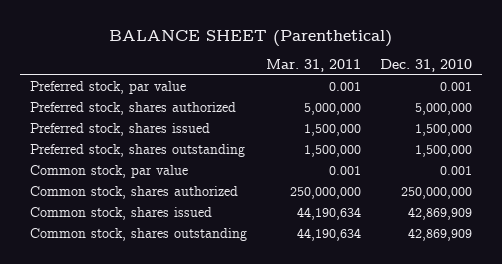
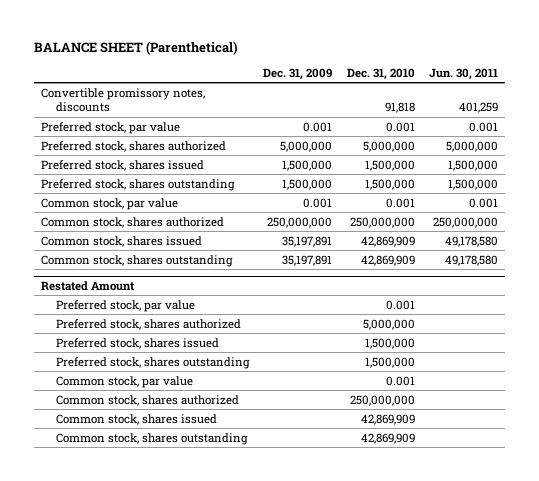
[265,59,361,73] Mar. 31, 2011 -> none
none -> [263,67,333,80] Dec. 31, 2009
none -> [429,67,499,80] Jun. 30, 2011
none -> [41,87,206,113] Convertible promissory notes, discounts
none -> [41,280,136,291] Restated Amount
none -> [55,299,195,312] Preferred stock, par value
none -> [55,318,241,330] Preferred stock, shares authorized
none -> [55,337,219,349] Preferred stock, shares issued
none -> [55,356,250,369] Preferred stock, shares outstanding
none -> [55,375,193,388] Common stock, par value
none -> [55,394,239,406] Common stock, shares authorized
none -> [55,413,217,425] Common stock, shares issued
none -> [55,432,248,445] Common stock, shares outstanding

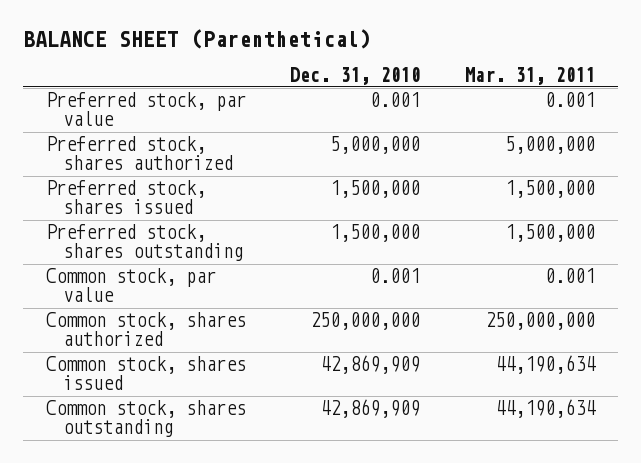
[263,67,333,80] Dec. 31, 2009 -> none
[429,67,499,80] Jun. 30, 2011 -> none
none -> [465,66,596,85] Mar. 31, 2011
[41,87,206,113] Convertible promissory notes, discounts -> none
[41,280,136,291] Restated Amount -> none
[55,299,195,312] Preferred stock, par value -> none
[55,318,241,330] Preferred stock, shares authorized -> none
[55,337,219,349] Preferred stock, shares issued -> none
[55,356,250,369] Preferred stock, shares outstanding -> none
[55,375,193,388] Common stock, par value -> none
[55,394,239,406] Common stock, shares authorized -> none
[55,413,217,425] Common stock, shares issued -> none
[55,432,248,445] Common stock, shares outstanding -> none

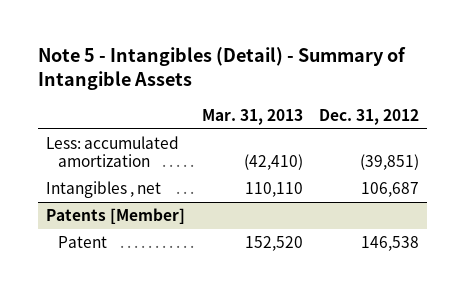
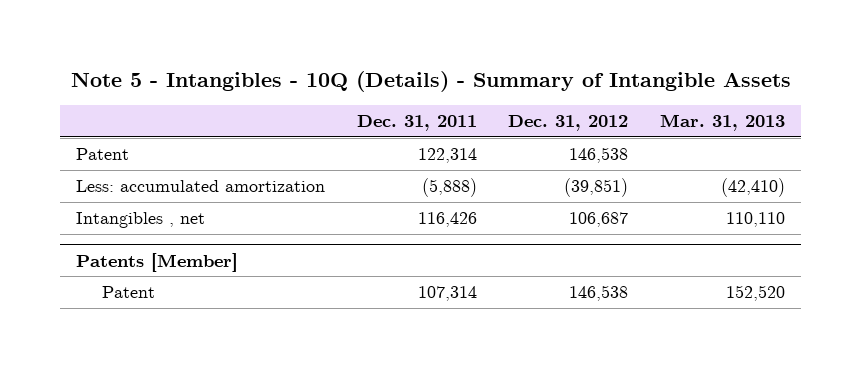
[38,47,407,91] Note 5 - Intangibles (Detail) - Summary of Intangible Assets -> [70,71,791,93] Note 5 - Intangibles - 10Q (Details) - Summary of Intangible Assets
none -> [356,114,477,131] Dec. 31, 2011
none -> [75,147,129,160] Patent

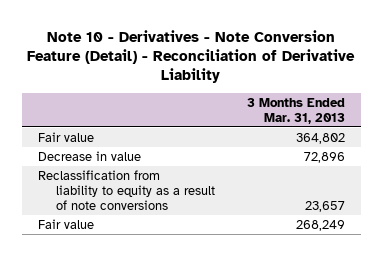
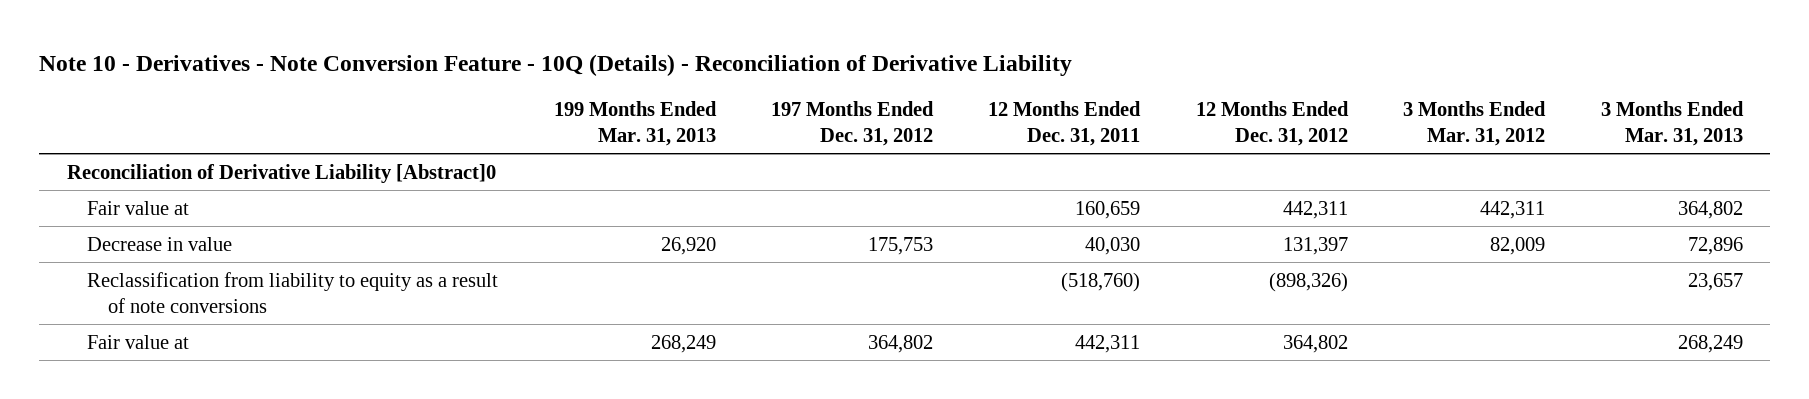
[27,29,356,84] Note 10 - Derivatives - Note Conversion Feature (Detail) - Reconciliation of Derivative Liability -> [38,53,1072,76] Note 10 - Derivatives - Note Conversion Feature - 10Q (Details) - Reconciliation of Derivative Liability
none -> [553,100,717,147] 199 Months Ended Mar. 31, 2013
none -> [771,100,935,147] 197 Months Ended Dec. 31, 2012
none -> [988,100,1142,147] 12 Months Ended Dec. 31, 2011
none -> [1195,100,1349,147] 12 Months Ended Dec. 31, 2012
none -> [1403,100,1547,147] 3 Months Ended Mar. 31, 2012
none -> [66,163,496,183] Reconciliation of Derivative Liability [Abstract]0
[38,131,95,142] Fair value -> [87,200,190,215] Fair value at
[38,218,95,229] Fair value -> [87,334,190,349] Fair value at

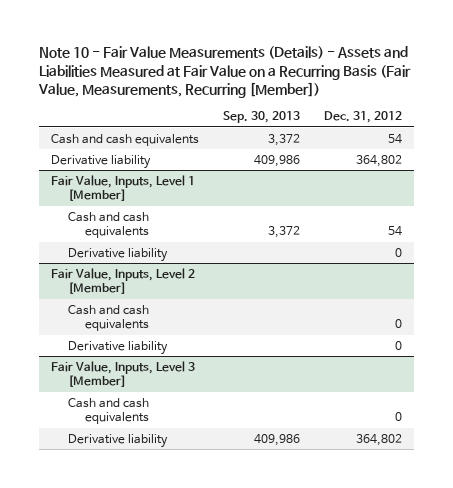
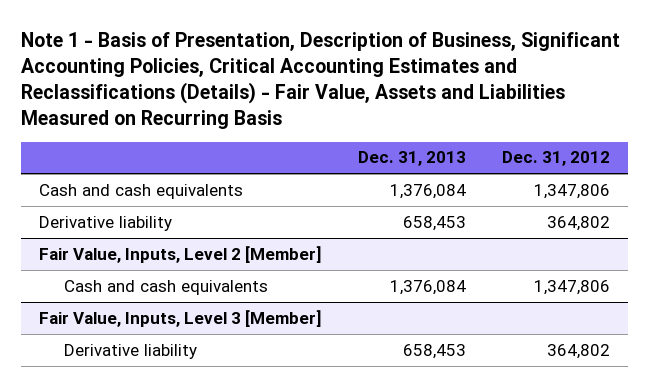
[38,46,412,98] Note 10 - Fair Value Measurements (Details) - Assets and Liabilities Measured at Fair Value on a Recurring Basis (Fair Value, Measurements, Recurring [Member]) -> [20,31,620,129] Note 1 - Basis of Presentation, Description of Business, Significant Accounting Policies, Critical Accounting Estimates and Reclassifications (Details) - Fair Value, Assets and Liabilities Measured on Recurring Basis
[222,111,300,124] Sep. 30, 2013 -> none
none -> [357,151,466,167] Dec. 31, 2013
[387,133,402,144] 54 -> [533,183,610,199] 1,347,806
[50,174,195,202] Fair Value, Inputs, Level 1 [Member] -> none
[67,211,149,239] Cash and cash equivalents -> none
[67,247,168,262] Derivative liability -> none
[67,340,168,355] Derivative liability -> none
[394,319,402,329] 0 -> [533,279,610,295] 1,347,806
[67,397,149,425] Cash and cash equivalents -> none

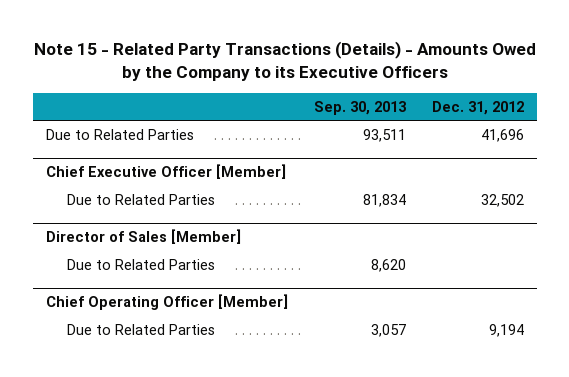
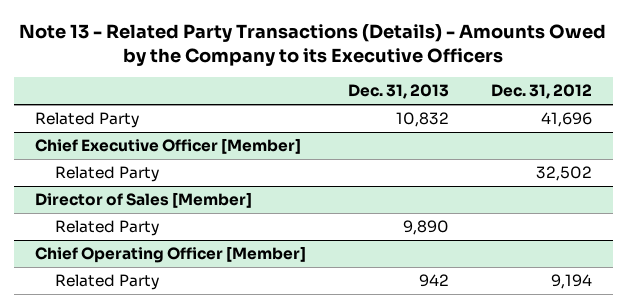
[33,41,536,81] Note 15 - Related Party Transactions (Details) - Amounts Owed by the Company to its Executive Officers -> [19,23,607,66] Note 13 - Related Party Transactions (Details) - Amounts Owed by the Company to its Executive Officers
[313,100,406,115] Sep. 30, 2013 -> none
none -> [347,84,449,100] Dec. 31, 2013
[45,129,194,141] Due to Related Parties -> [34,112,139,129] Related Party
[67,194,216,206] Due to Related Parties -> [54,166,159,183] Related Party
[67,259,216,271] Due to Related Parties -> [54,220,159,237] Related Party
[67,324,216,336] Due to Related Parties -> [54,274,159,291] Related Party

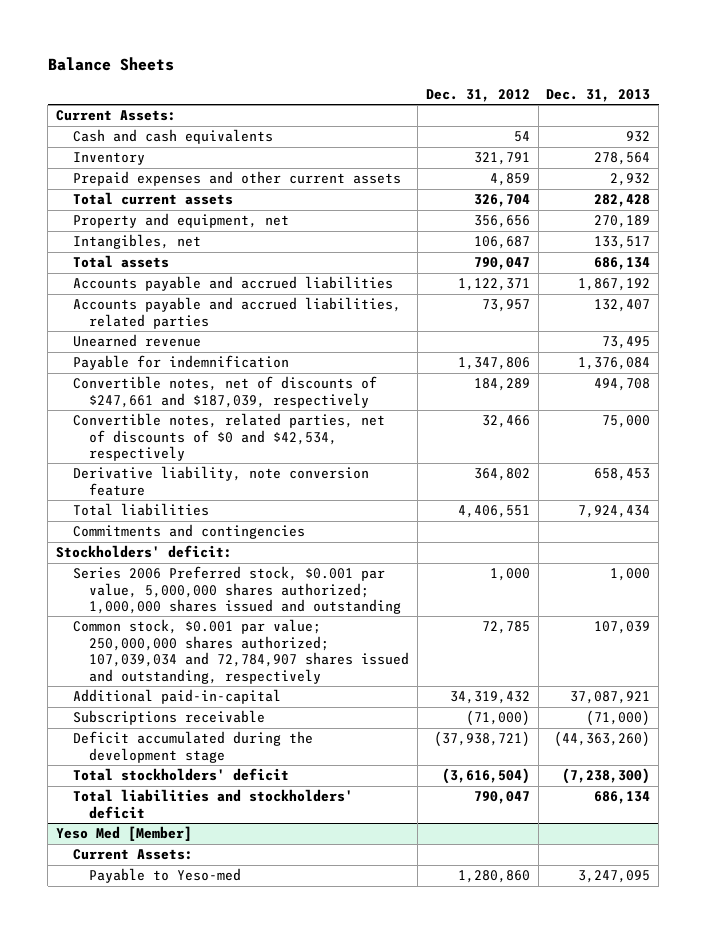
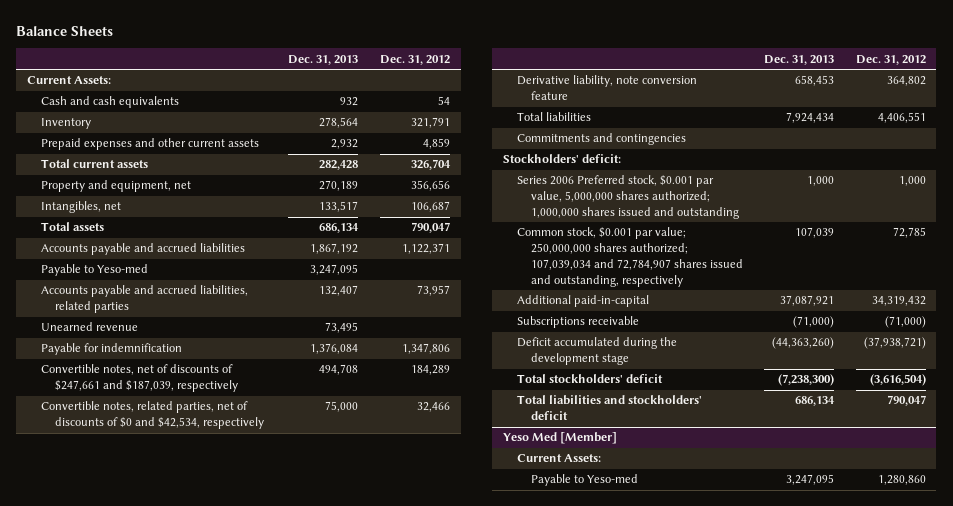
none -> [40,264,148,277] Payable to Yeso-med

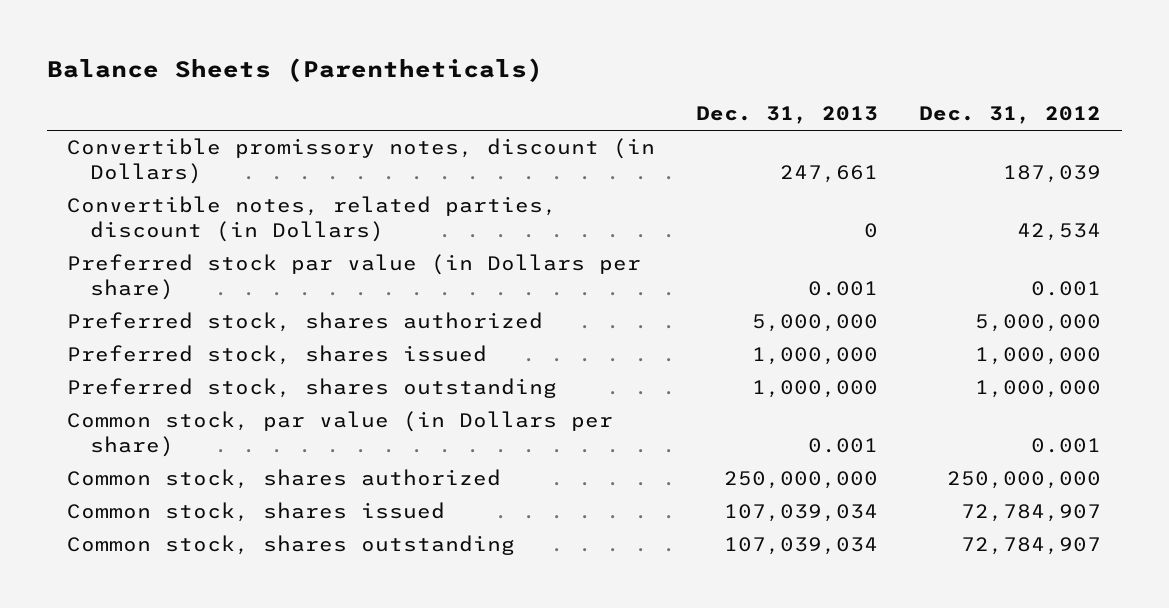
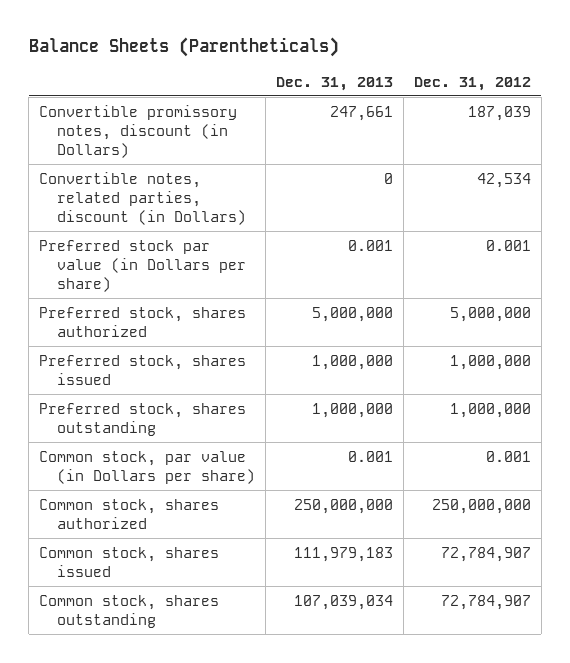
[724,504,879,523] 107,039,034 -> [293,546,393,562] 111,979,183

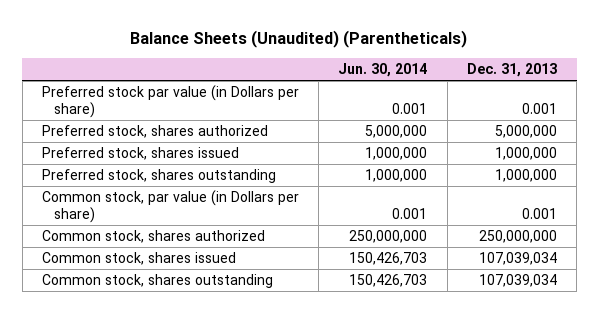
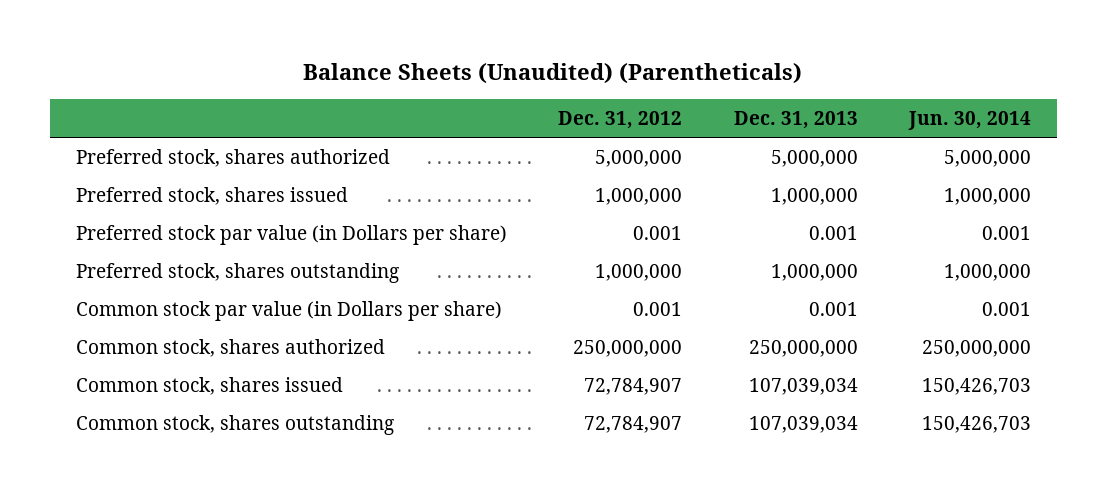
none -> [558,111,683,130] Dec. 31, 2012
[41,85,299,118] Preferred stock par value (in Dollars per share) -> [75,225,507,246] Preferred stock par value (in Dollars per share)
[41,190,299,223] Common stock, par value (in Dollars per share) -> [75,301,502,322] Common stock par value (in Dollars per share)

